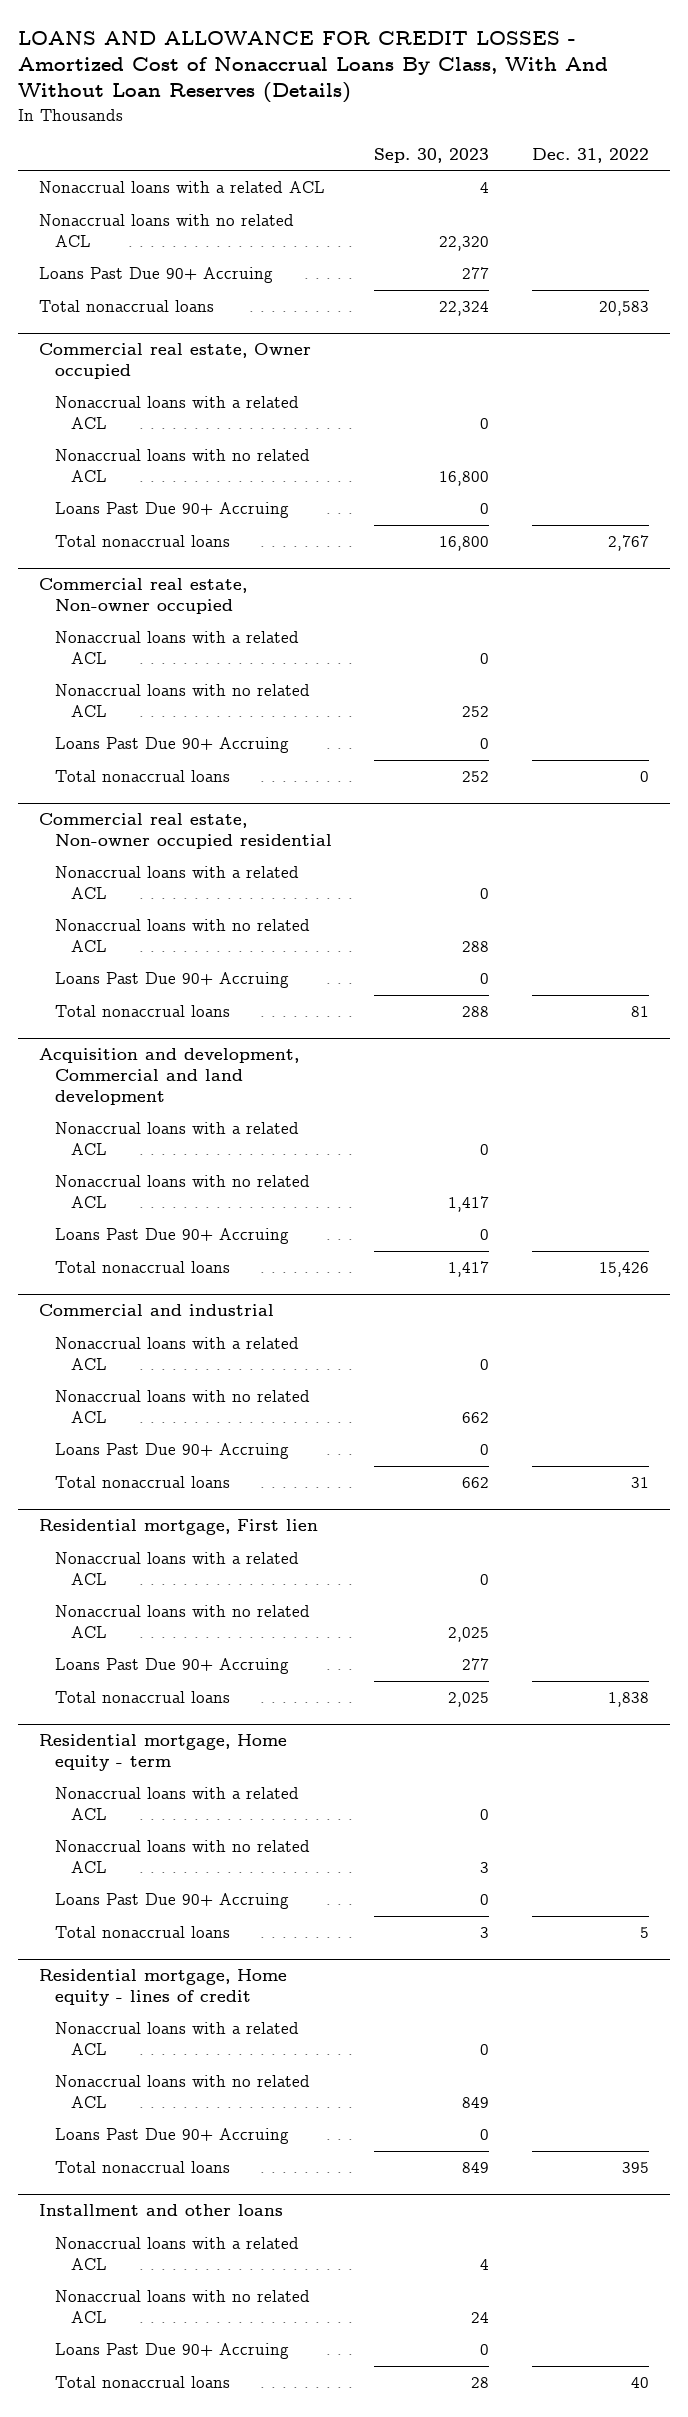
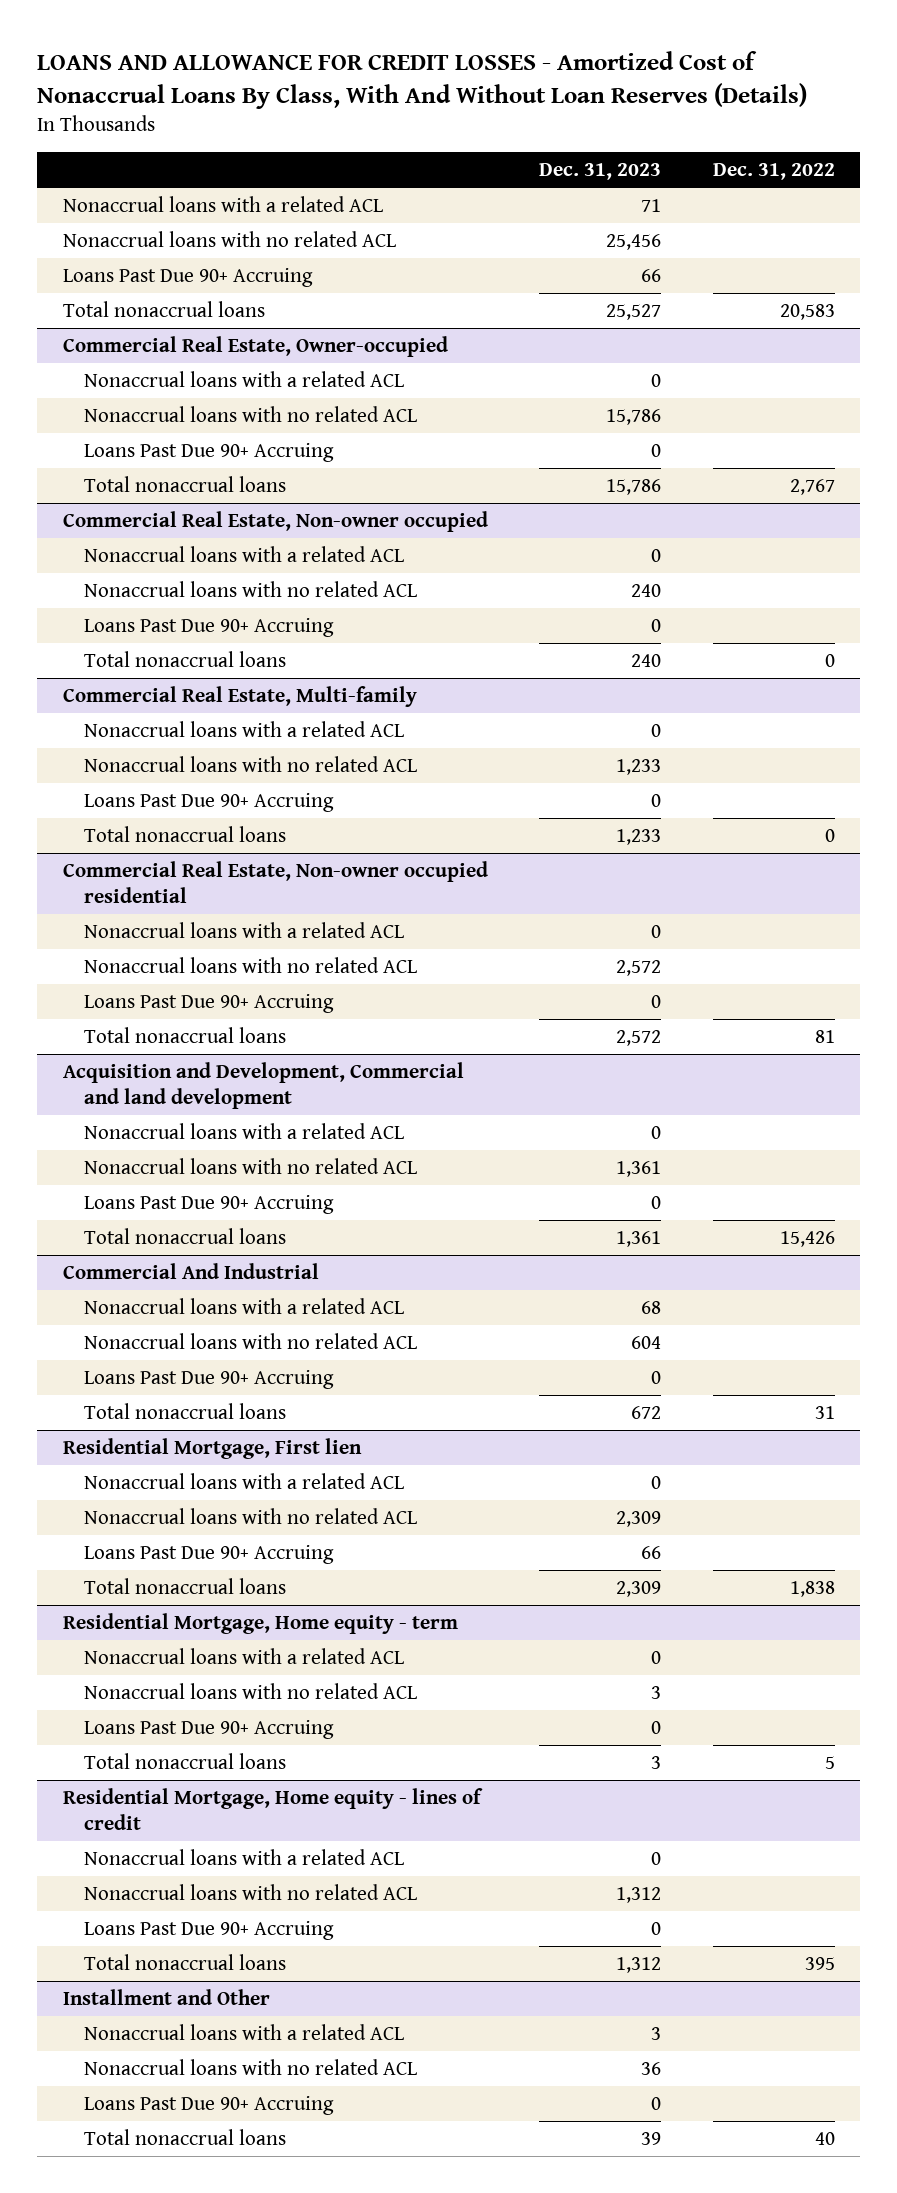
[374,147,490,163] Sep. 30, 2023 -> none
none -> [539,163,662,181] Dec. 31, 2023
[39,343,312,380] Commercial real estate, Owner occupied -> [62,335,448,357] Commercial Real Estate, Owner-occupied
[39,578,248,615] Commercial real estate, Non-owner occupied -> [62,510,488,532] Commercial Real Estate, Non-owner occupied
none -> [62,685,417,707] Commercial Real Estate, Multi-family
none -> [84,720,405,737] Nonaccrual loans with a related ACL
none -> [84,755,418,772] Nonaccrual loans with no related ACL
none -> [84,792,335,812] Loans Past Due 90+ Accruing
none -> [84,825,287,842] Total nonaccrual loans
[39,813,333,850] Commercial real estate, Non-owner occupied residential -> [62,860,488,904] Commercial Real Estate, Non-owner occupied residential
[39,1048,300,1105] Acquisition and development, Commercial and land development -> [62,1061,464,1110] Acquisition and Development, Commercial and land development
[39,1304,275,1317] Commercial and industrial -> [62,1262,319,1279] Commercial And Industrial
[39,1519,319,1536] Residential mortgage, First lien -> [62,1437,362,1459] Residential Mortgage, First lien
[39,1734,288,1772] Residential mortgage, Home equity - term -> [62,1612,458,1634] Residential Mortgage, Home equity - term
[39,1969,288,2007] Residential mortgage, Home equity - lines of credit -> [62,1787,483,1831] Residential Mortgage, Home equity - lines of credit
[39,2204,284,2217] Installment and other loans -> [62,1988,270,2005] Installment and Other

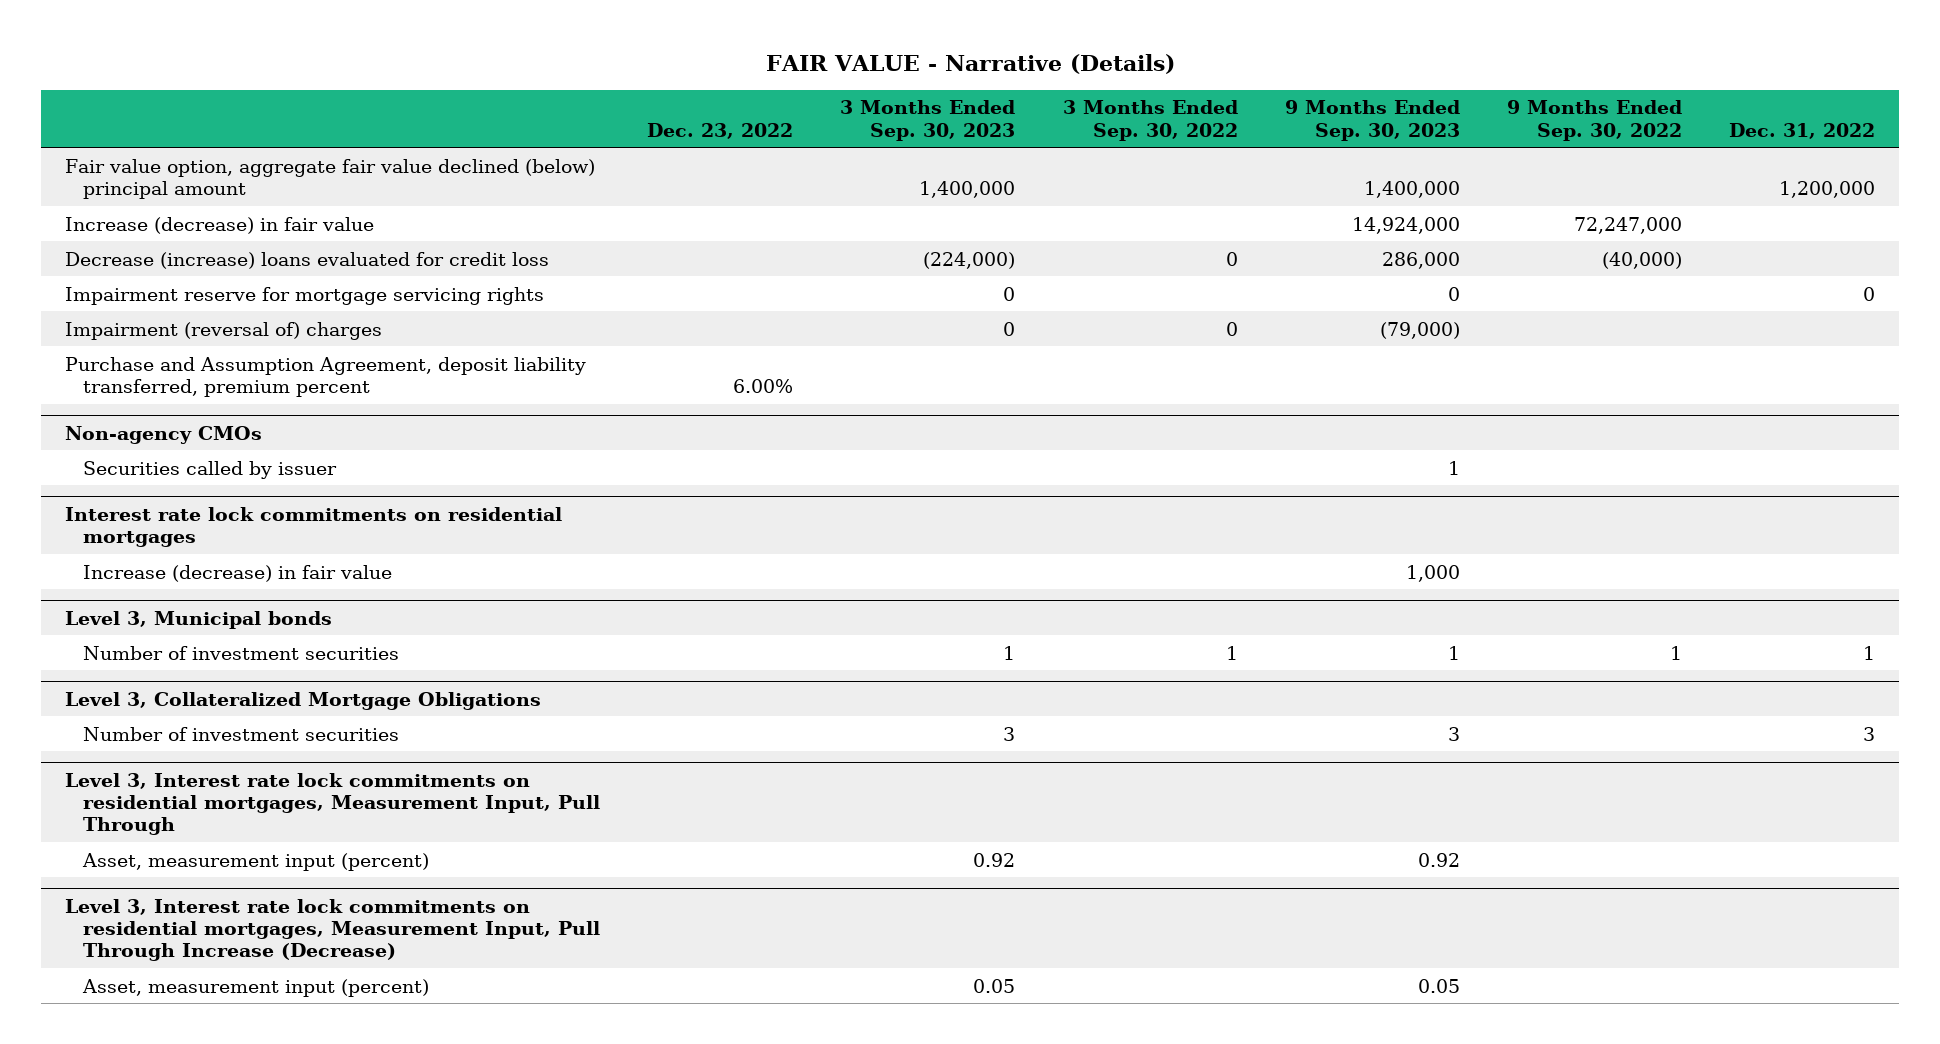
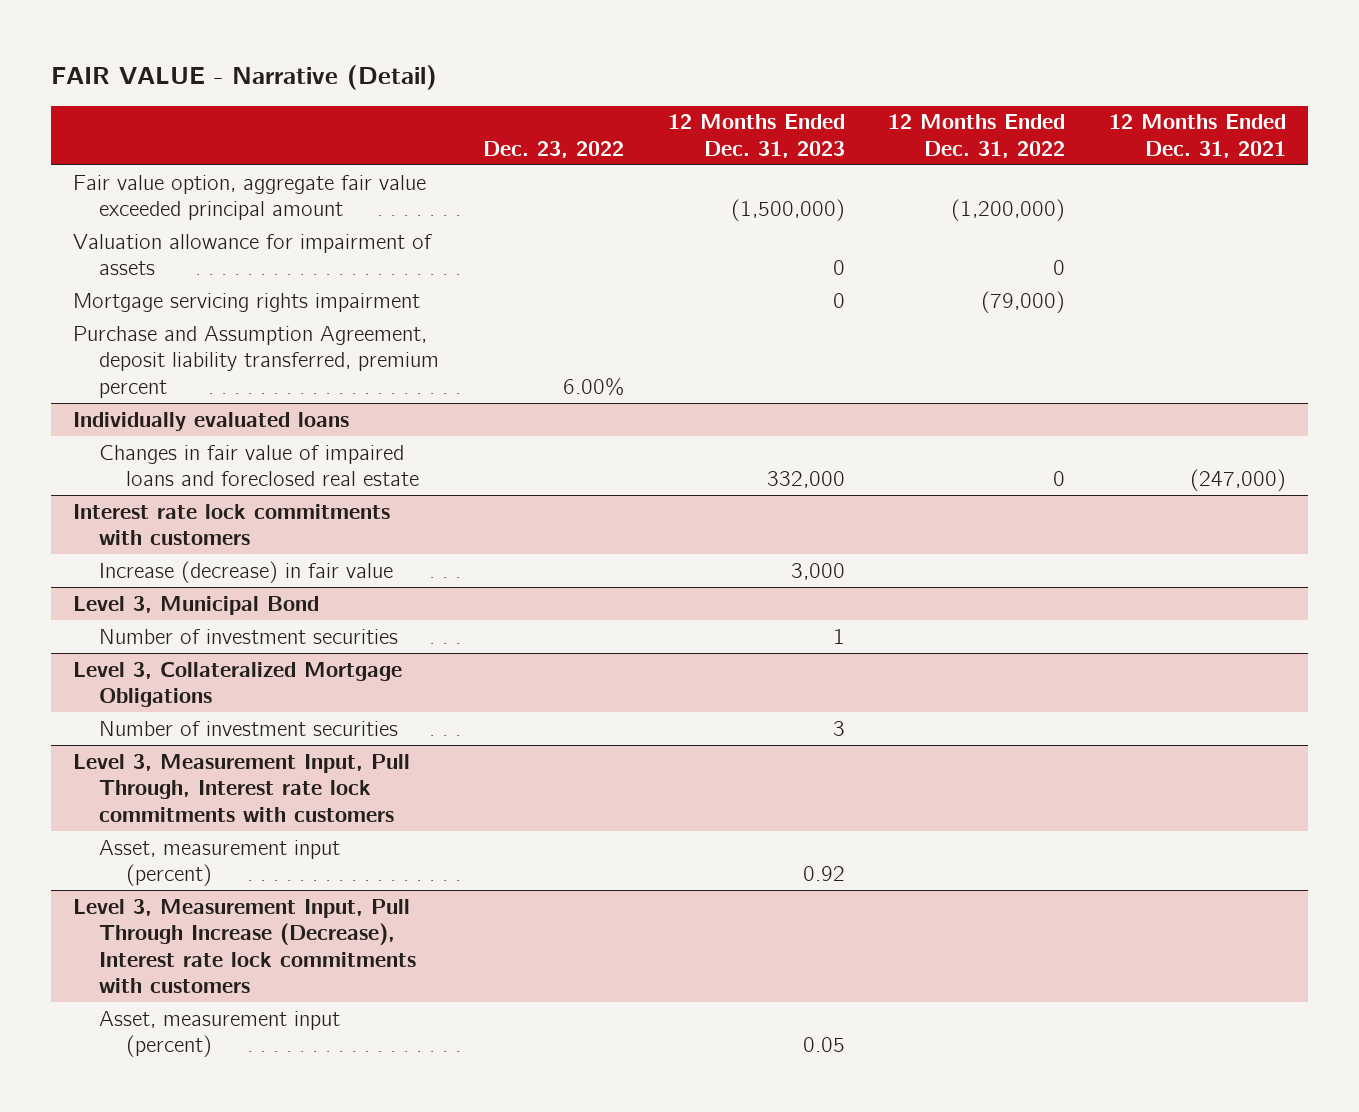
[766,53,1176,74] FAIR VALUE - Narrative (Details) -> [50,65,437,91] FAIR VALUE - Narrative (Detail)
[840,100,1016,141] 3 Months Ended Sep. 30, 2023 -> none
[1062,100,1238,141] 3 Months Ended Sep. 30, 2022 -> none
[1284,100,1460,141] 9 Months Ended Sep. 30, 2023 -> none
[1507,100,1683,141] 9 Months Ended Sep. 30, 2022 -> none
[1729,122,1876,139] Dec. 31, 2022 -> none
none -> [667,114,845,158] 12 Months Ended Dec. 31, 2023
none -> [888,114,1066,158] 12 Months Ended Dec. 31, 2022
none -> [1109,114,1287,158] 12 Months Ended Dec. 31, 2021
[64,216,374,234] Increase (decrease) in fair value -> none
[64,251,549,269] Decrease (increase) loans evaluated for credit loss -> none
[64,158,595,199] Fair value option, aggregate fair value declined (below) principal amount -> [72,174,426,221] Fair value option, aggregate fair value exceeded principal amount
[64,286,544,305] Impairment reserve for mortgage servicing rights -> [72,233,432,276] Valuation allowance for impairment of assets
[64,321,382,340] Impairment (reversal of) charges -> [72,292,420,312] Mortgage servicing rights impairment
[64,425,262,444] Non-agency CMOs -> none
[82,460,337,479] Securities called by issuer -> none
none -> [72,411,349,431] Individually evaluated loans
none -> [99,444,420,487] Changes in fair value of impaired loans and foreclosed real estate
[64,506,562,547] Interest rate lock commitments on residential mortgages -> [72,503,390,546] Interest rate lock commitments with customers
[64,610,332,629] Level 3, Municipal bonds -> [72,595,319,615] Level 3, Municipal Bond
[64,772,600,836] Level 3, Interest rate lock commitments on residential mortgages, Measurement Input, Pull Through -> [72,753,410,822] Level 3, Measurement Input, Pull Through, Interest rate lock commitments with customers
[64,898,600,962] Level 3, Interest rate lock commitments on residential mortgages, Measurement Input, Pull Through Increase (Decrease) -> [72,898,417,994] Level 3, Measurement Input, Pull Through Increase (Decrease), Interest rate lock commitments with customers

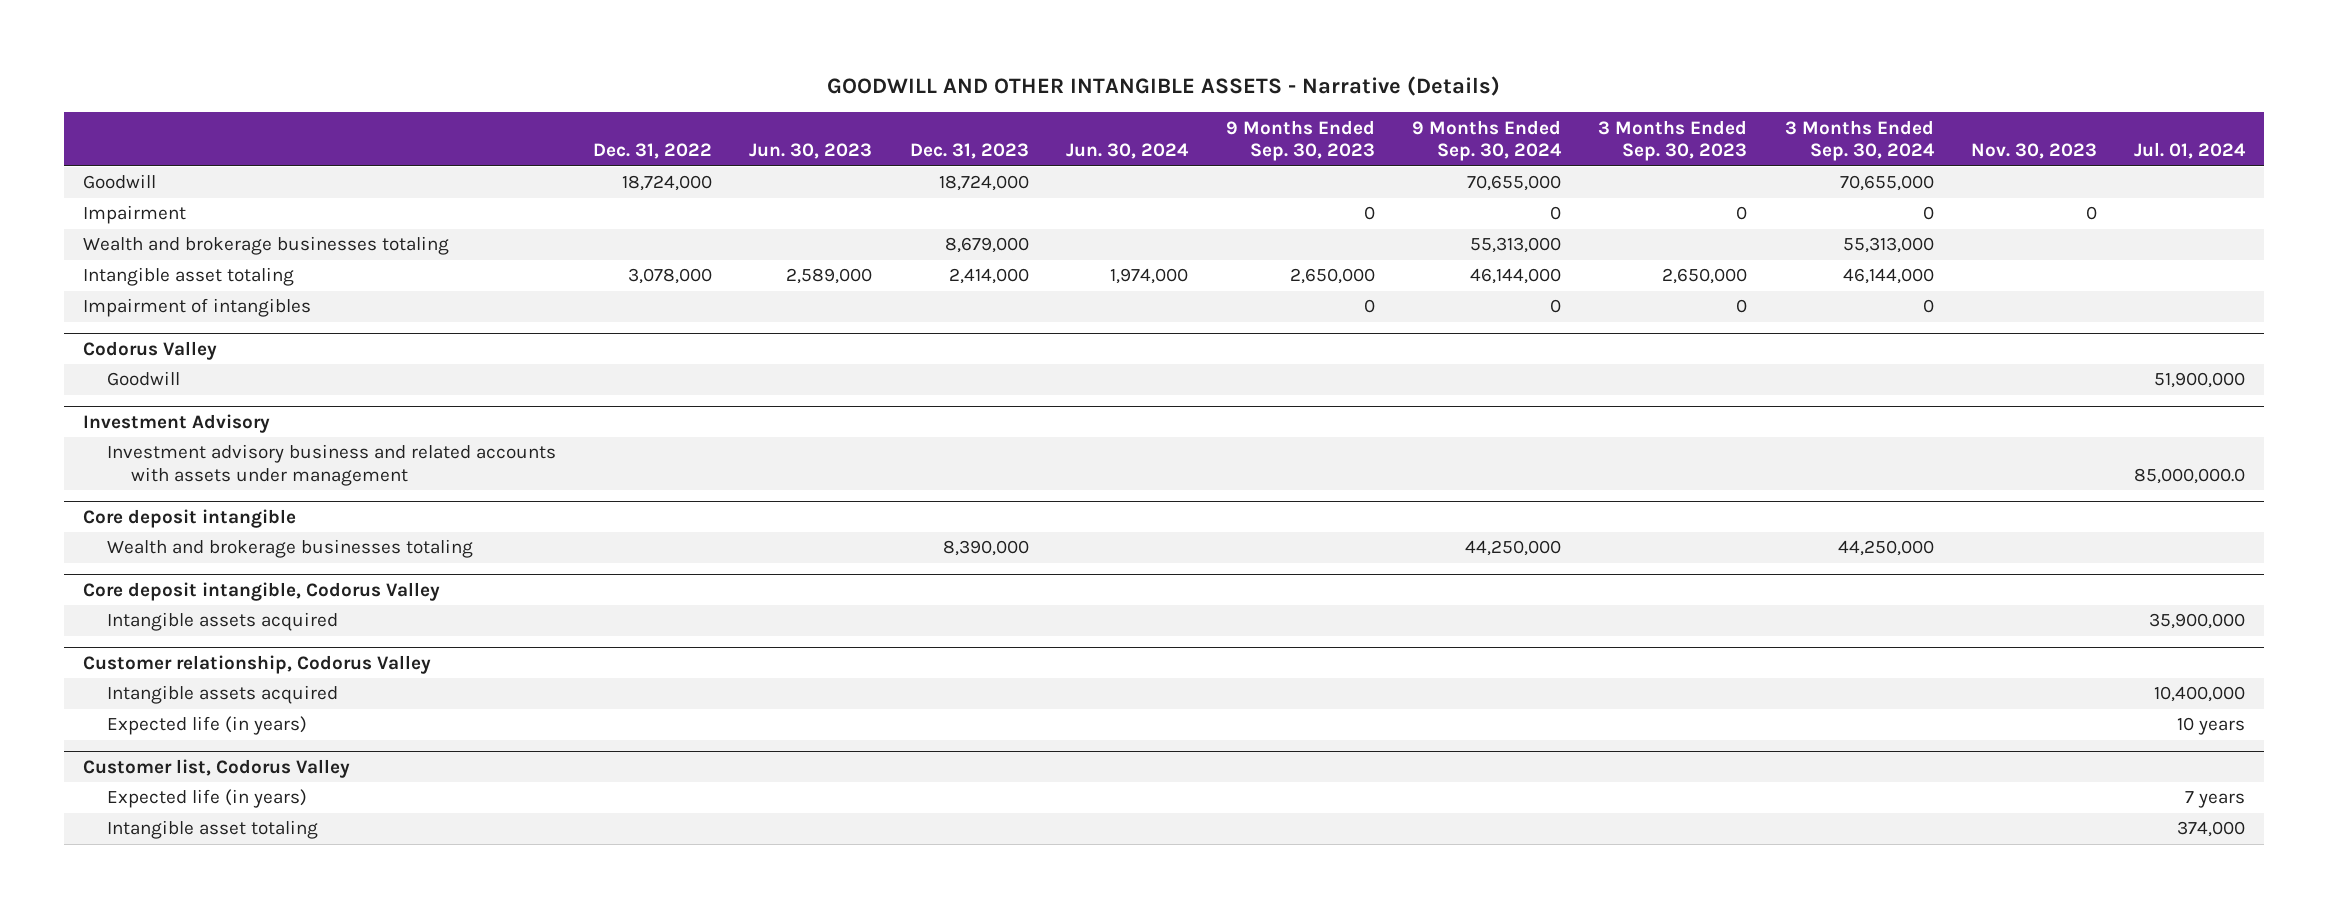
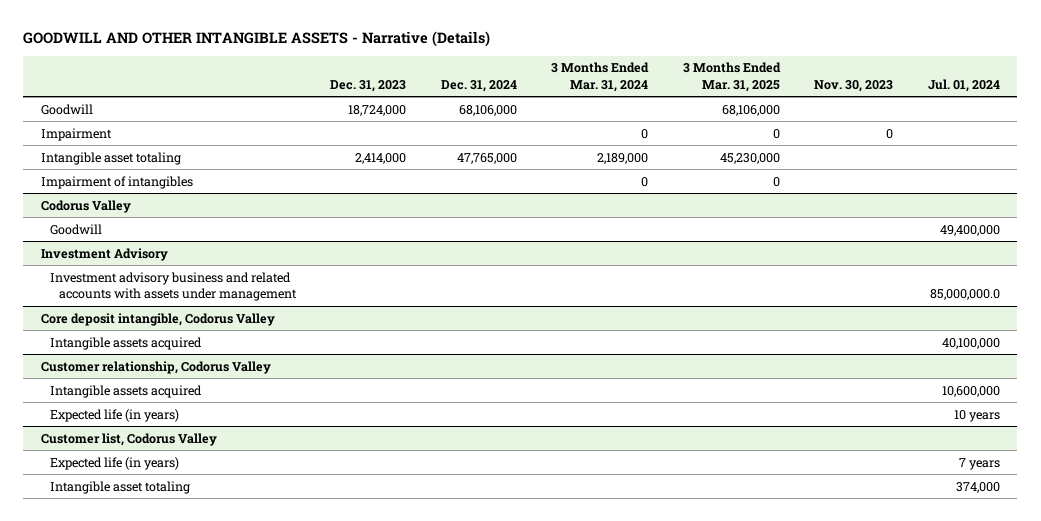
[593,143,713,160] Dec. 31, 2022 -> none
[749,143,873,160] Jun. 30, 2023 -> none
[1066,143,1190,160] Jun. 30, 2024 -> none
[1225,119,1375,162] 9 Months Ended Sep. 30, 2023 -> none
[1411,119,1562,162] 9 Months Ended Sep. 30, 2024 -> none
[1598,119,1748,162] 3 Months Ended Sep. 30, 2023 -> none
[1784,119,1935,162] 3 Months Ended Sep. 30, 2024 -> none
none -> [440,79,517,92] Dec. 31, 2024
none -> [551,62,650,92] 3 Months Ended Mar. 31, 2024
none -> [682,62,781,92] 3 Months Ended Mar. 31, 2025
[82,236,449,256] Wealth and brokerage businesses totaling -> none
[2154,372,2246,389] 51,900,000 -> [939,224,1000,236] 49,400,000
[82,508,296,528] Core deposit intangible -> none
[106,539,473,559] Wealth and brokerage businesses totaling -> none
[2149,613,2246,630] 35,900,000 -> [941,337,1000,349] 40,100,000
[2154,686,2246,703] 10,400,000 -> [941,385,1000,397] 10,600,000

